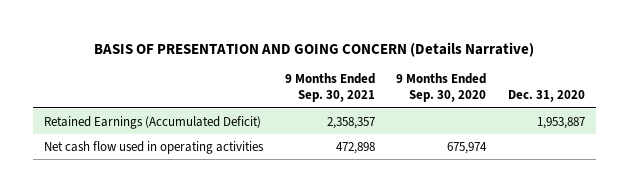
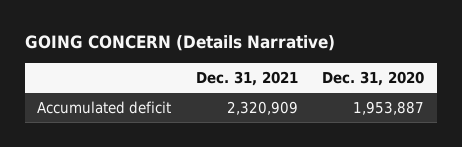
[94,41,535,57] BASIS OF PRESENTATION AND GOING CONCERN (Details Narrative) -> [25,34,336,51] GOING CONCERN (Details Narrative)
[284,73,375,103] 9 Months Ended Sep. 30, 2021 -> none
[396,73,487,103] 9 Months Ended Sep. 30, 2020 -> none
none -> [195,70,298,86] Dec. 31, 2021
[44,140,265,154] Net cash flow used in operating activities -> none
[44,115,262,129] Retained Earnings (Accumulated Deficit) -> [37,101,172,115] Accumulated deficit

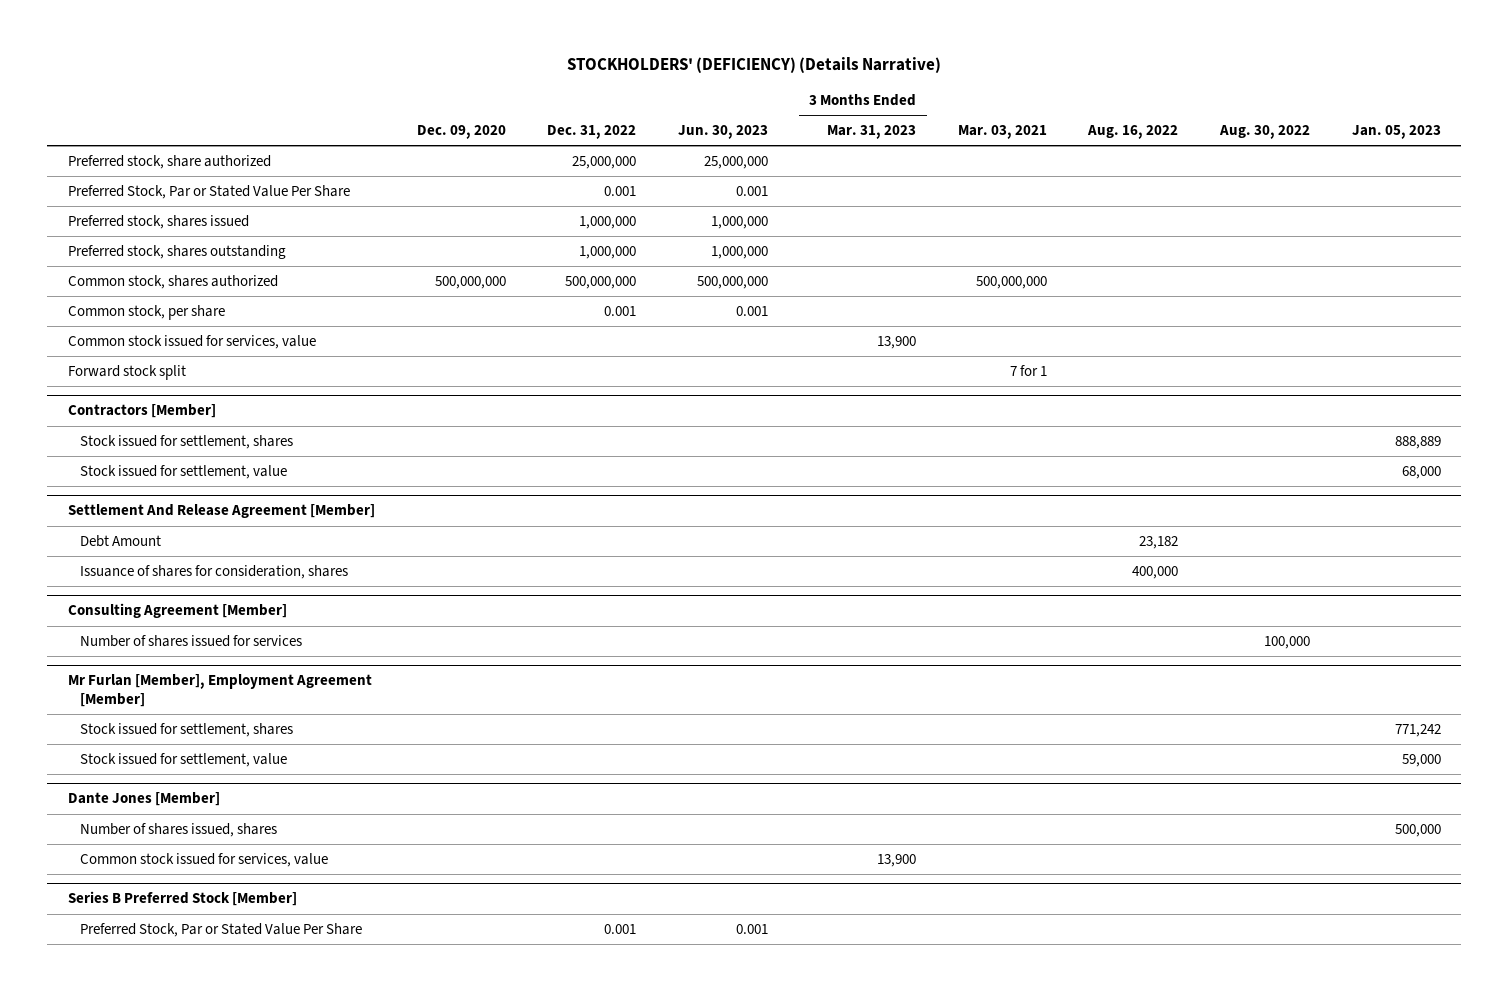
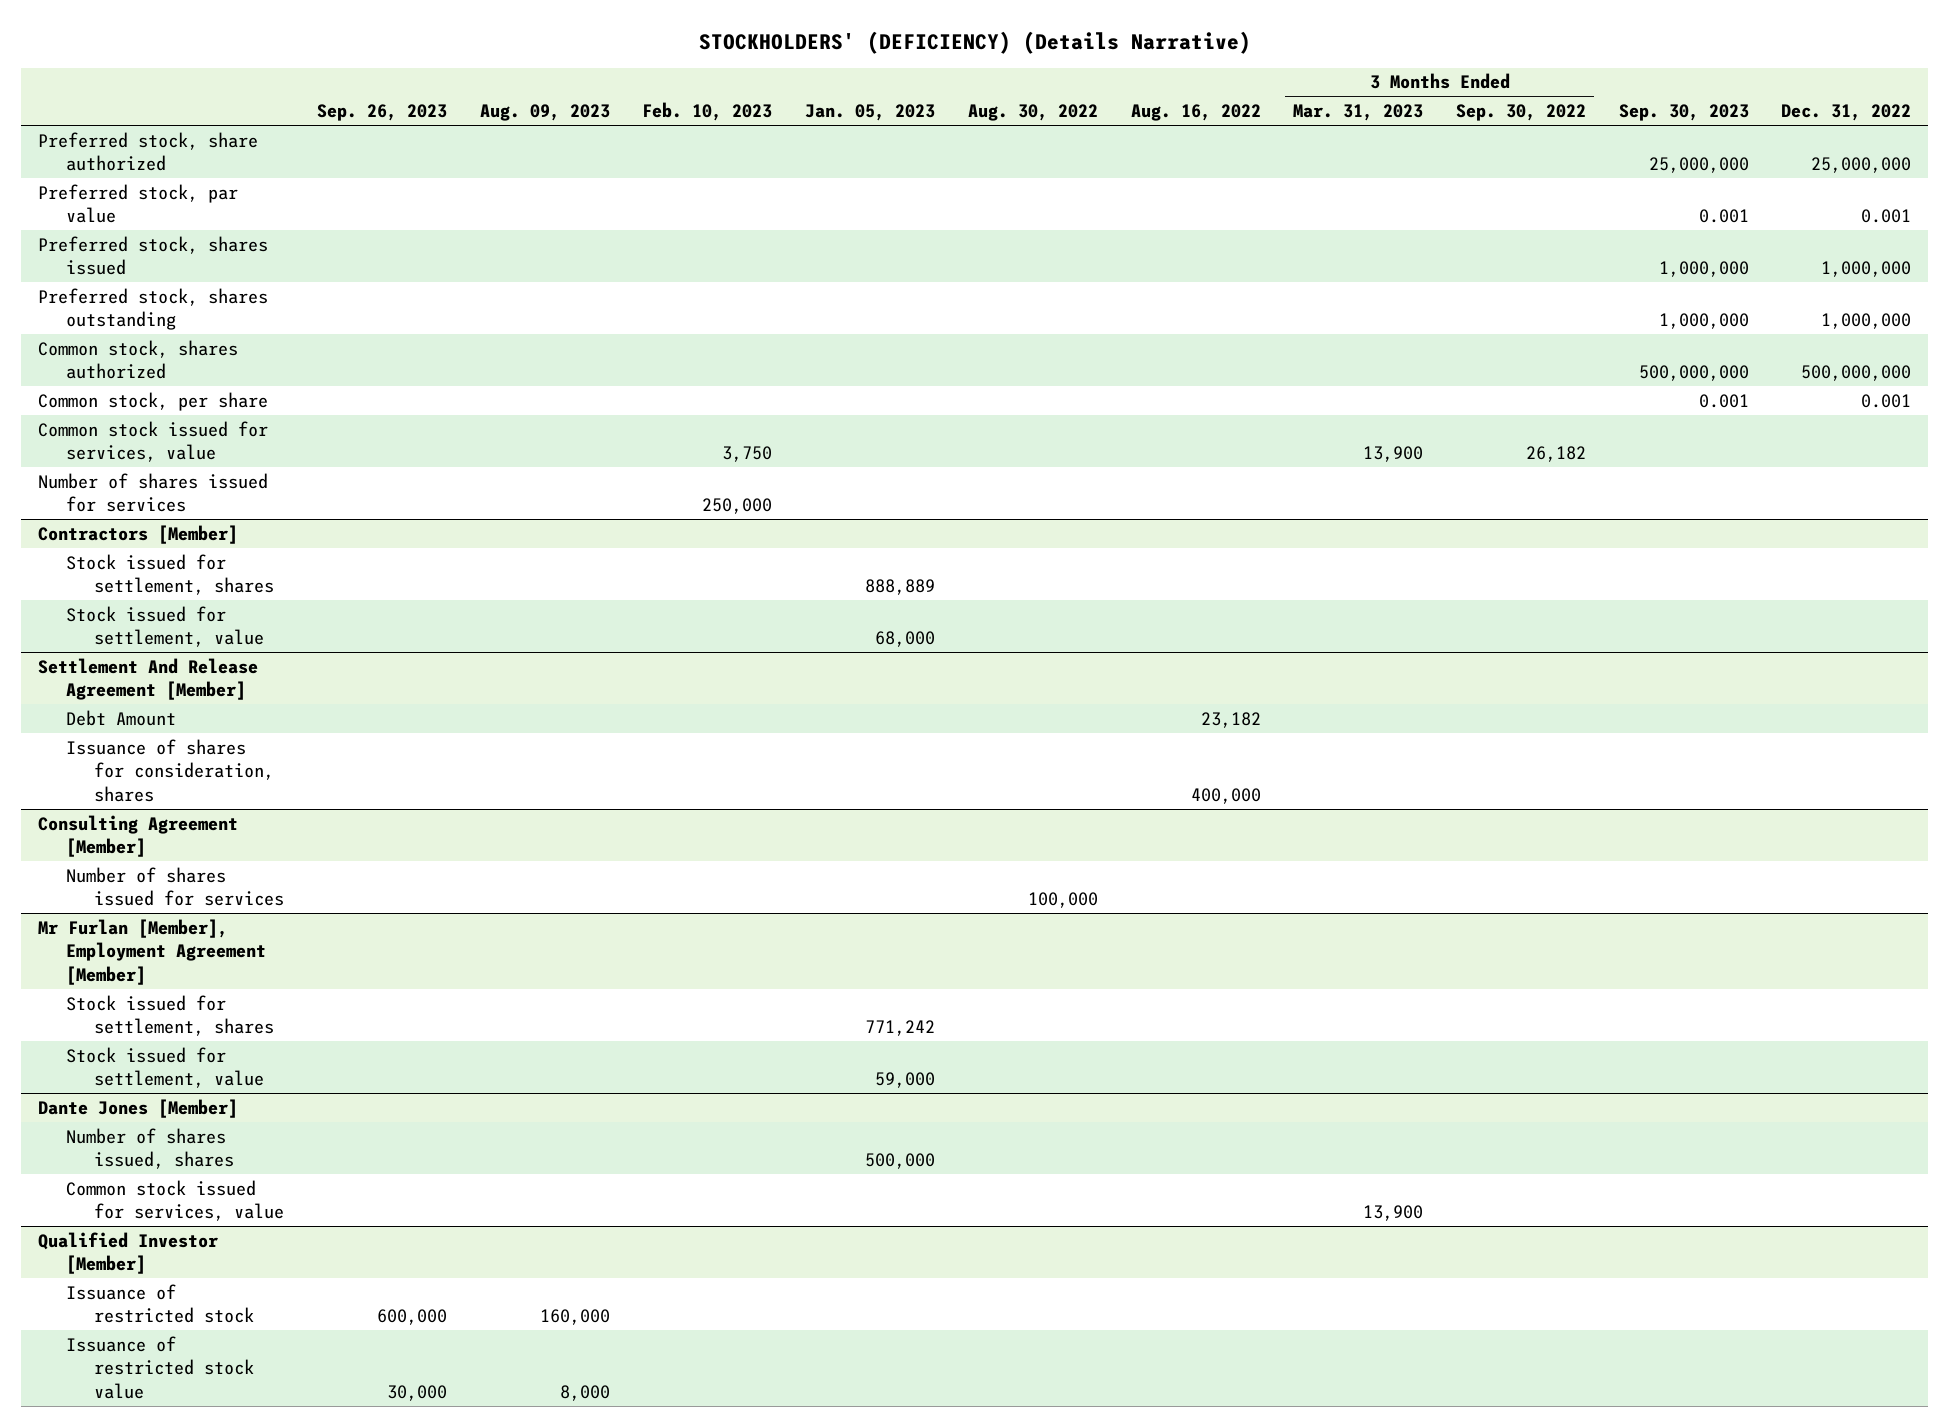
[416,125,506,140] Dec. 09, 2020 -> none
[677,125,768,140] Jun. 30, 2023 -> none
[957,125,1047,140] Mar. 03, 2021 -> none
none -> [316,104,447,122] Sep. 26, 2023
none -> [479,104,610,122] Aug. 09, 2023
none -> [642,102,773,122] Feb. 10, 2023
none -> [1456,104,1587,122] Sep. 30, 2022
none -> [1618,104,1749,122] Sep. 30, 2023
[67,184,350,199] Preferred Stock, Par or Stated Value Per Share -> [37,183,238,224] Preferred stock, par value
[67,364,186,380] Forward stock split -> none
none -> [37,472,268,513] Number of shares issued for services
[67,891,297,907] Series B Preferred Stock [Member] -> none
[79,922,362,937] Preferred Stock, Par or Stated Value Per Share -> none
none -> [37,1231,218,1275] Qualified Investor [Member]
none -> [65,1283,255,1324] Issuance of restricted stock
none -> [65,1335,255,1399] Issuance of restricted stock value

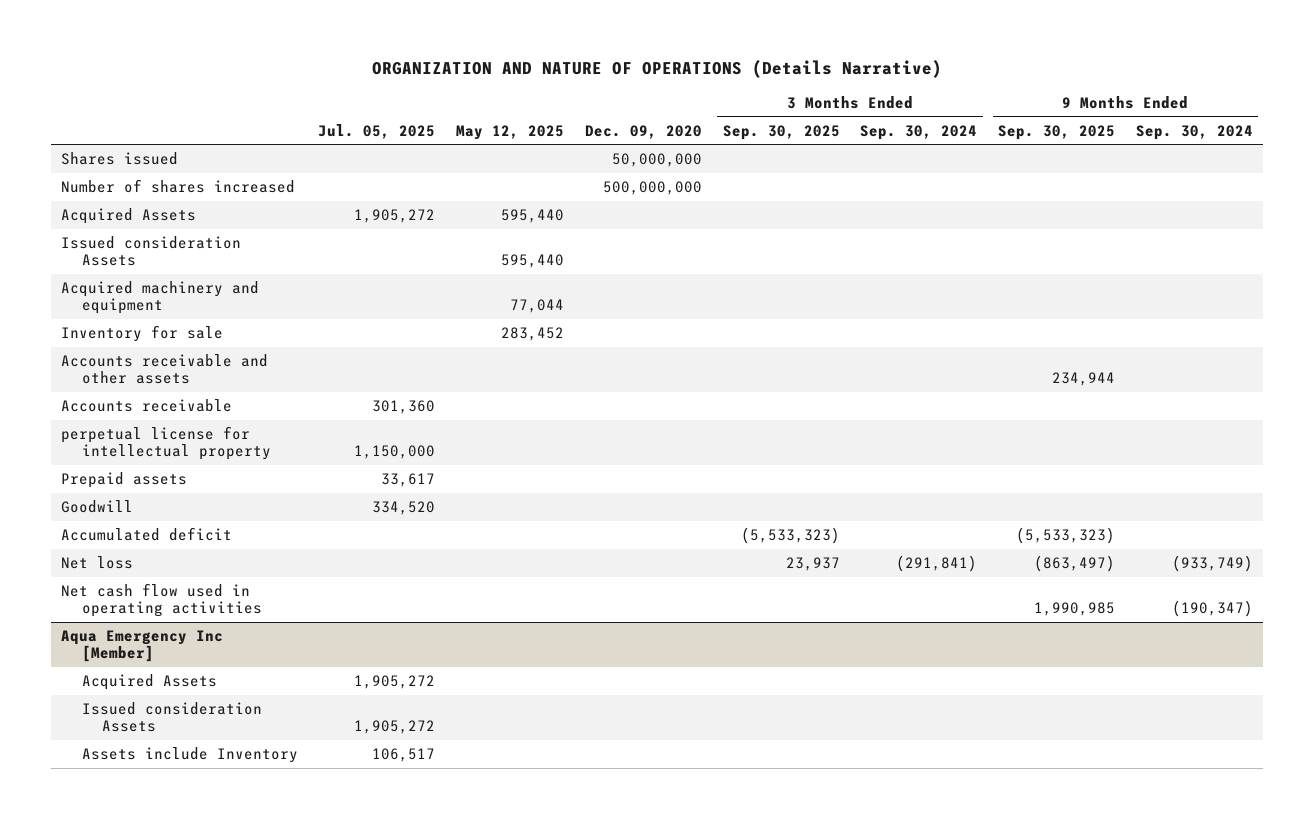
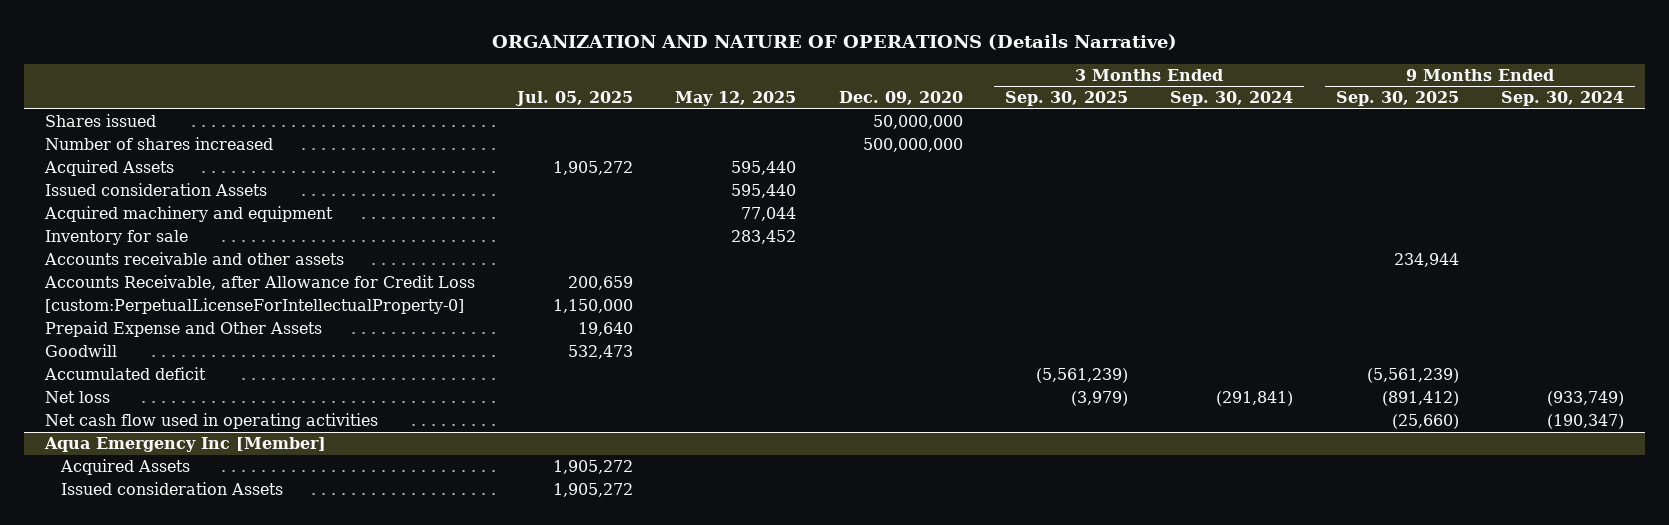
[61,399,233,413] Accounts receivable -> [43,275,475,291] Accounts Receivable, after Allowance for Credit Loss
[372,400,436,415] 301,360 -> [568,276,634,291] 200,659
[61,426,271,461] perpetual license for intellectual property -> [44,298,464,315] [custom:PerpetualLicenseForIntellectualProperty-0]
[61,472,188,489] Prepaid assets -> [44,321,322,338] Prepaid Expense and Other Assets
[381,473,436,488] 33,617 -> [578,322,634,337] 19,640
[372,501,436,516] 334,520 -> [568,345,634,360] 532,473
[740,527,840,545] (5,533,323) -> [1036,368,1129,384] (5,561,239)
[1016,527,1116,545] (5,533,323) -> [1366,368,1459,384] (5,561,239)
[785,557,840,572] 23,937 -> [1071,391,1129,407] (3,979)
[1034,555,1116,573] (863,497) -> [1381,391,1459,407] (891,412)
[1034,602,1116,617] 1,990,985 -> [1391,414,1459,430] (25,660)
[81,747,298,764] Assets include Inventory -> none

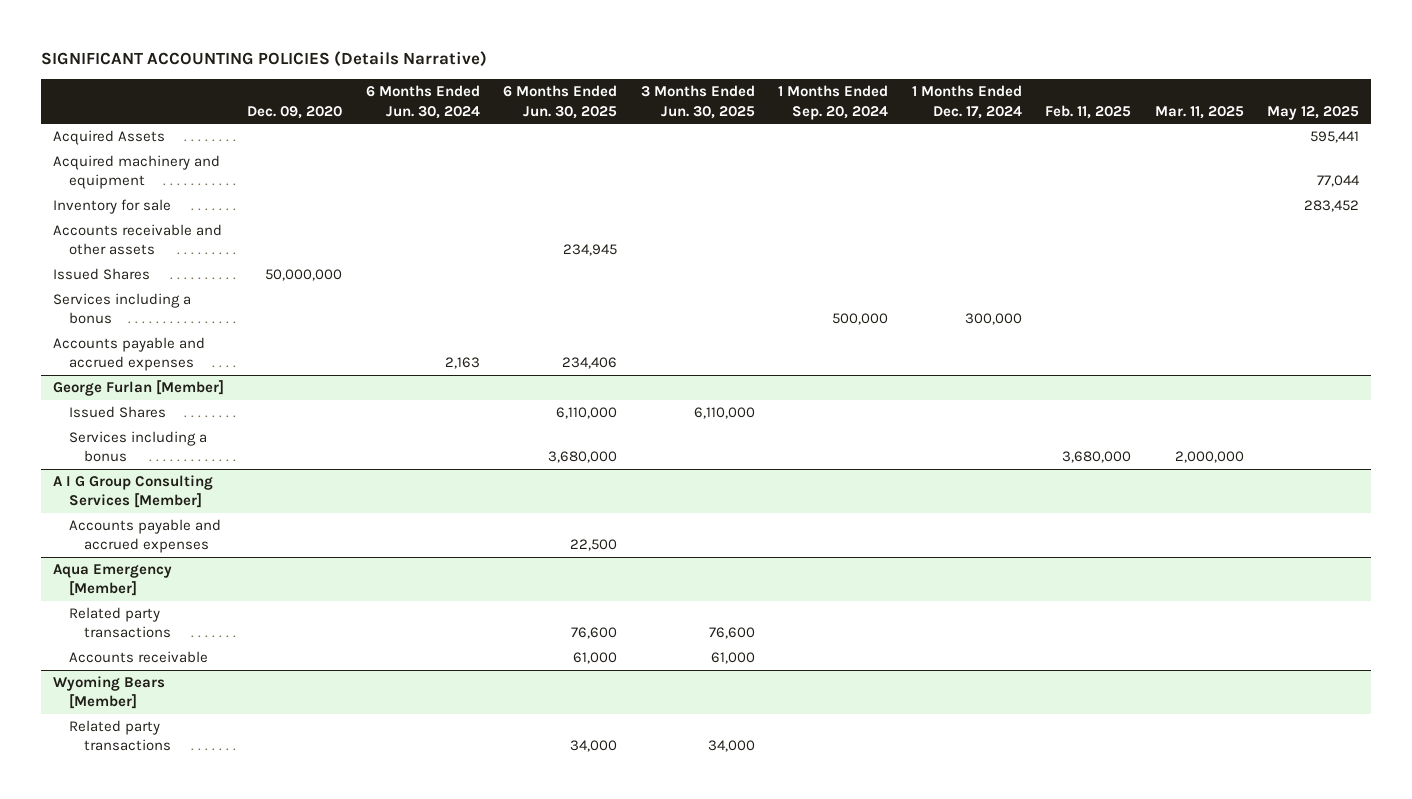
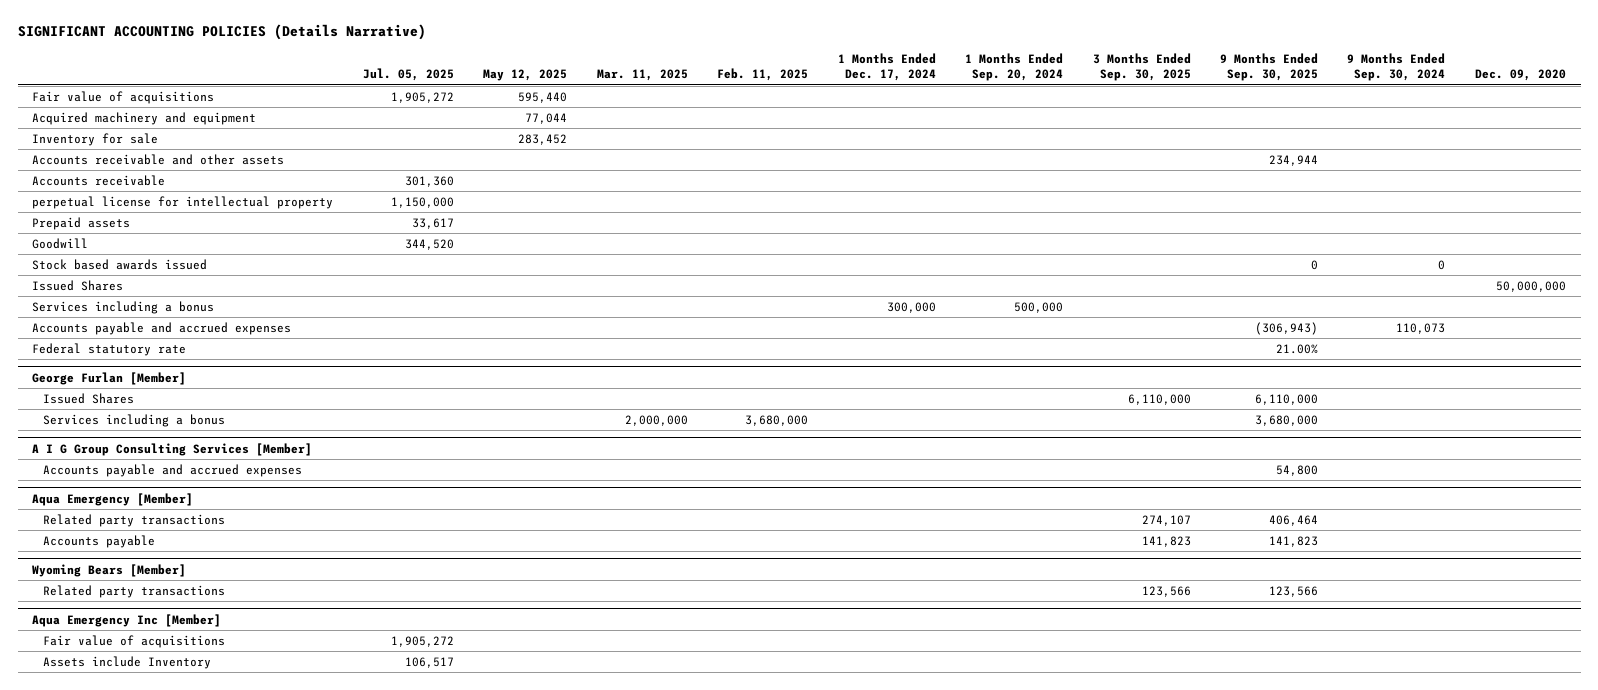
[365,85,480,119] 6 Months Ended Jun. 30, 2024 -> none
[503,85,618,119] 6 Months Ended Jun. 30, 2025 -> none
[640,85,755,119] 3 Months Ended Jun. 30, 2025 -> none
none -> [362,68,454,82] Jul. 05, 2025
none -> [1092,52,1191,82] 3 Months Ended Sep. 30, 2025
none -> [1220,52,1319,82] 9 Months Ended Sep. 30, 2025
none -> [1347,52,1446,82] 9 Months Ended Sep. 30, 2024
[52,130,165,146] Acquired Assets -> none
none -> [32,90,215,104] Fair value of acquisitions
none -> [32,174,166,186] Accounts receivable
none -> [32,195,334,209] perpetual license for intellectual property
none -> [32,216,131,230] Prepaid assets
none -> [32,237,89,249] Goodwill
none -> [32,258,208,270] Stock based awards issued
none -> [32,342,187,356] Federal statutory rate
[68,651,208,664] Accounts receivable -> none
none -> [43,534,156,548] Accounts payable
none -> [32,613,222,627] Aqua Emergency Inc [Member]
none -> [43,634,226,648] Fair value of acquisitions
none -> [43,655,212,669] Assets include Inventory

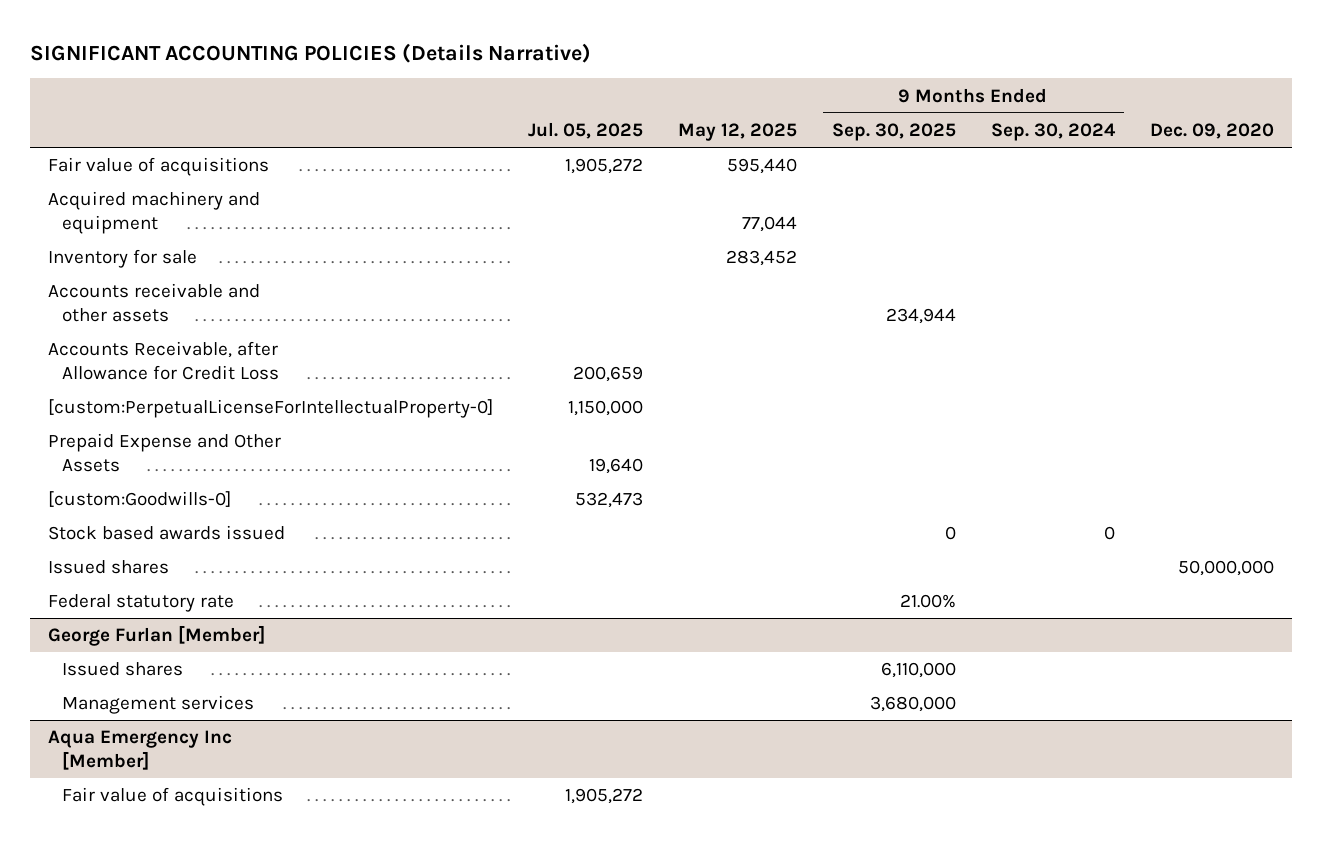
[596,69,688,82] Mar. 11, 2025 -> none
[717,68,809,82] Feb. 11, 2025 -> none
[837,52,936,82] 1 Months Ended Dec. 17, 2024 -> none
[965,52,1064,82] 1 Months Ended Sep. 20, 2024 -> none
[1092,52,1191,82] 3 Months Ended Sep. 30, 2025 -> none
[32,174,166,186] Accounts receivable -> [47,341,280,381] Accounts Receivable, after Allowance for Credit Loss
[404,175,454,187] 301,360 -> [572,366,643,383] 200,659
[32,195,334,209] perpetual license for intellectual property -> [47,399,493,419] [custom:PerpetualLicenseForIntellectualProperty-0]
[32,216,131,230] Prepaid assets -> [47,433,281,473] Prepaid Expense and Other Assets
[411,217,454,229] 33,617 -> [588,458,643,475] 19,640
[32,237,89,249] Goodwill -> [47,491,231,508] [custom:Goodwills-0]
[404,238,454,250] 344,520 -> [574,492,643,509] 532,473
[32,300,215,314] Services including a bonus -> none
[32,321,292,335] Accounts payable and accrued expenses -> none
[32,279,124,291] Issued Shares -> [47,560,169,575] Issued shares
[32,442,313,456] A I G Group Consulting Services [Member] -> none
[43,463,303,477] Accounts payable and accrued expenses -> none
[32,492,194,506] Aqua Emergency [Member] -> none
[43,513,226,527] Related party transactions -> none
[43,534,156,548] Accounts payable -> none
[32,563,187,577] Wyoming Bears [Member] -> none
[43,584,226,598] Related party transactions -> none
[43,392,135,404] Issued Shares -> [62,662,184,677] Issued shares
[43,413,226,427] Services including a bonus -> [62,695,255,715] Management services
[43,655,212,669] Assets include Inventory -> none

